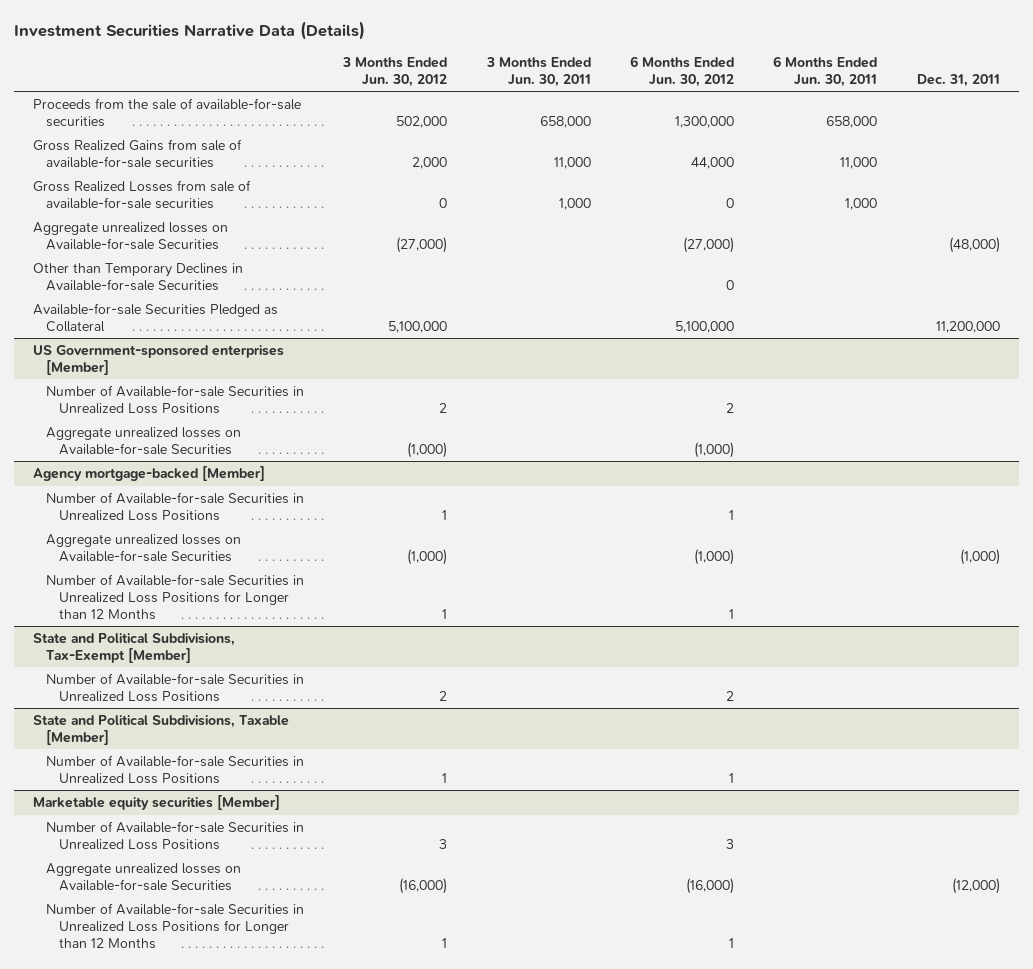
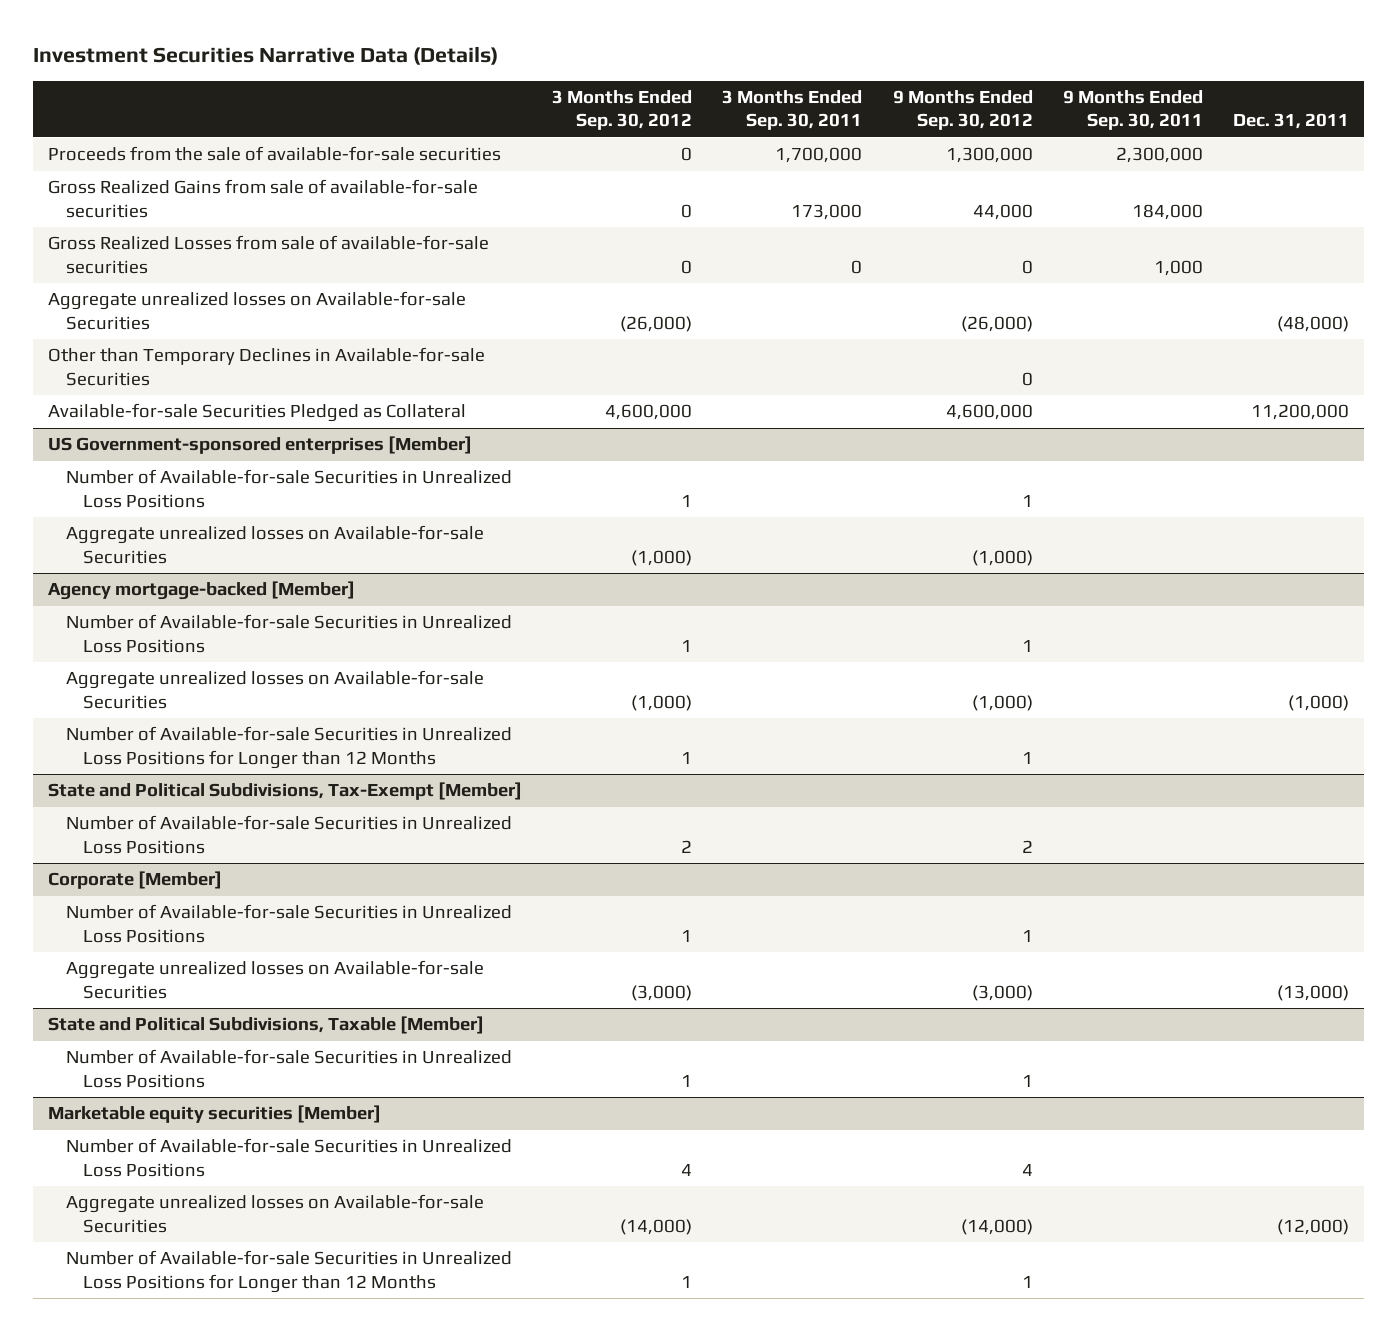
[342,56,448,87] 3 Months Ended Jun. 30, 2012 -> none
[485,56,591,87] 3 Months Ended Jun. 30, 2011 -> none
[630,55,735,87] 6 Months Ended Jun. 30, 2012 -> none
[773,55,878,87] 6 Months Ended Jun. 30, 2011 -> none
none -> [552,90,693,131] 3 Months Ended Sep. 30, 2012
none -> [722,90,863,131] 3 Months Ended Sep. 30, 2011
none -> [892,90,1033,131] 9 Months Ended Sep. 30, 2012
none -> [1062,90,1203,131] 9 Months Ended Sep. 30, 2011
none -> [48,871,223,890] Corporate [Member]
none -> [65,904,512,943] Number of Available-for-sale Securities in Unrealized Loss Positions
none -> [65,960,484,999] Aggregate unrealized losses on Available-for-sale Securities

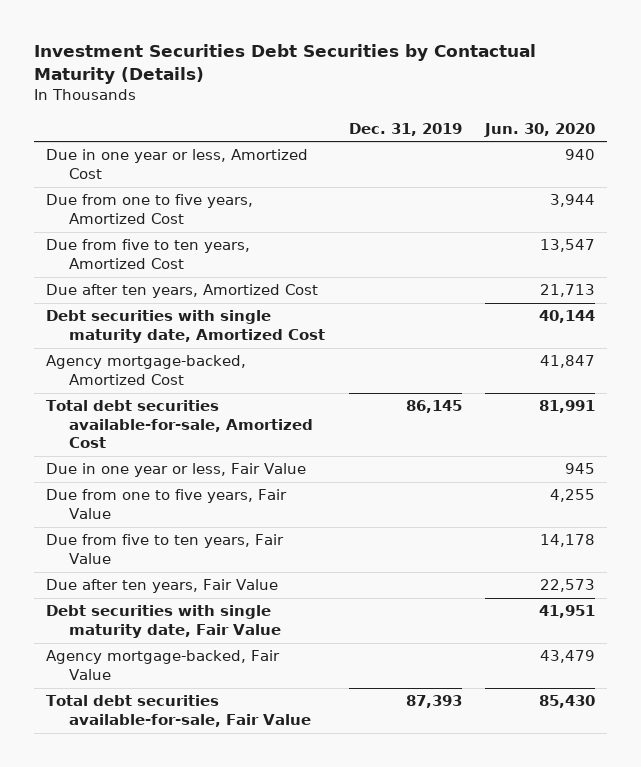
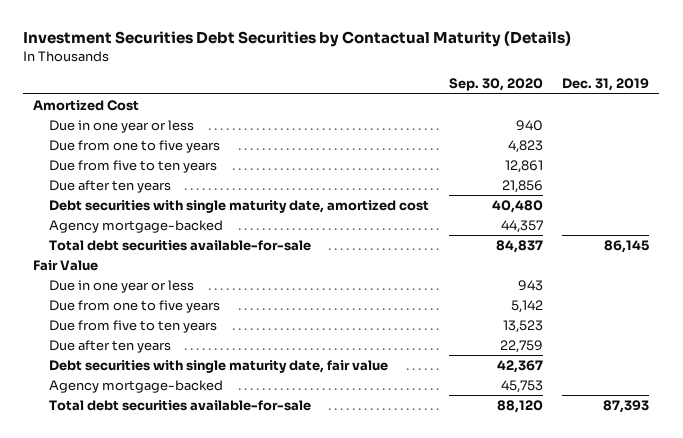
[484,122,596,137] Jun. 30, 2020 -> none
none -> [448,78,543,92] Sep. 30, 2020
none -> [33,99,140,111] Amortized Cost
[46,149,309,179] Due in one year or less, Amortized Cost -> [48,119,194,133] Due in one year or less
[46,194,254,224] Due from one to five years, Amortized Cost -> [48,139,220,153] Due from one to five years
[46,239,251,269] Due from five to ten years, Amortized Cost -> [48,159,217,173] Due from five to ten years
[46,284,319,299] Due after ten years, Amortized Cost -> [48,179,171,193] Due after ten years
[46,310,326,343] Debt securities with single maturity date, Amortized Cost -> [48,199,429,213] Debt securities with single maturity date, amortized cost
[46,355,247,385] Agency mortgage-backed, Amortized Cost -> [48,219,223,233] Agency mortgage-backed
[46,400,314,449] Total debt securities available-for-sale, Amortized Cost -> [48,239,311,251] Total debt securities available-for-sale
none -> [33,259,99,271] Fair Value
[46,463,307,478] Due in one year or less, Fair Value -> [48,279,194,293] Due in one year or less
[46,489,288,519] Due from one to five years, Fair Value -> [48,299,220,313] Due from one to five years
[46,534,285,564] Due from five to ten years, Fair Value -> [48,319,217,333] Due from five to ten years
[46,579,279,594] Due after ten years, Fair Value -> [48,339,171,353] Due after ten years
[46,605,282,638] Debt securities with single maturity date, Fair Value -> [48,359,388,373] Debt securities with single maturity date, fair value
[46,650,281,680] Agency mortgage-backed, Fair Value -> [48,379,223,393] Agency mortgage-backed
[46,695,312,727] Total debt securities available-for-sale, Fair Value -> [48,399,311,411] Total debt securities available-for-sale

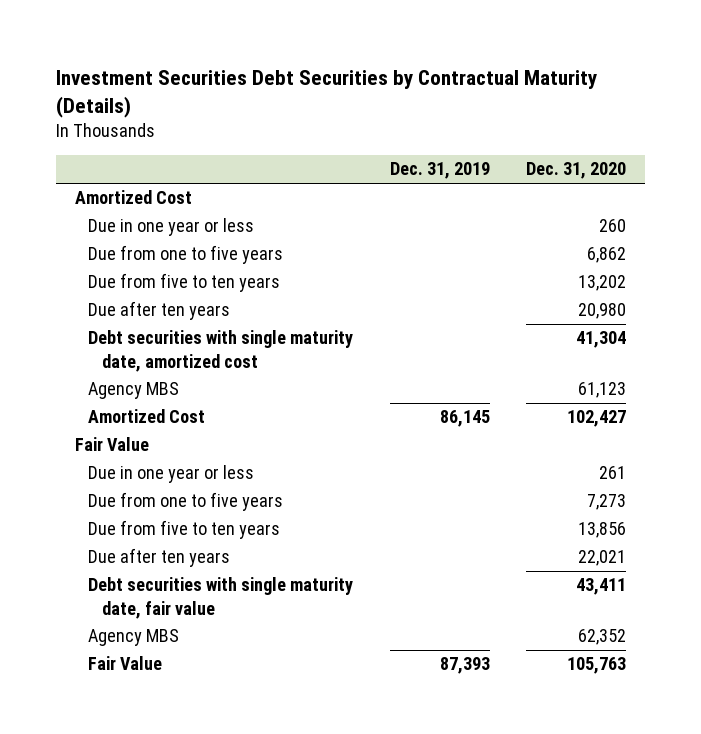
[23,31,572,48] Investment Securities Debt Securities by Contactual Maturity (Details) -> [56,69,598,118] Investment Securities Debt Securities by Contractual Maturity (Details)
[448,78,543,92] Sep. 30, 2020 -> none
none -> [526,162,627,180] Dec. 31, 2020
[48,219,223,233] Agency mortgage-backed -> [88,382,180,400] Agency MBS
[48,239,311,251] Total debt securities available-for-sale -> [88,409,206,424] Amortized Cost
[48,379,223,393] Agency mortgage-backed -> [88,629,180,647] Agency MBS
[48,399,311,411] Total debt securities available-for-sale -> [88,656,163,671] Fair Value

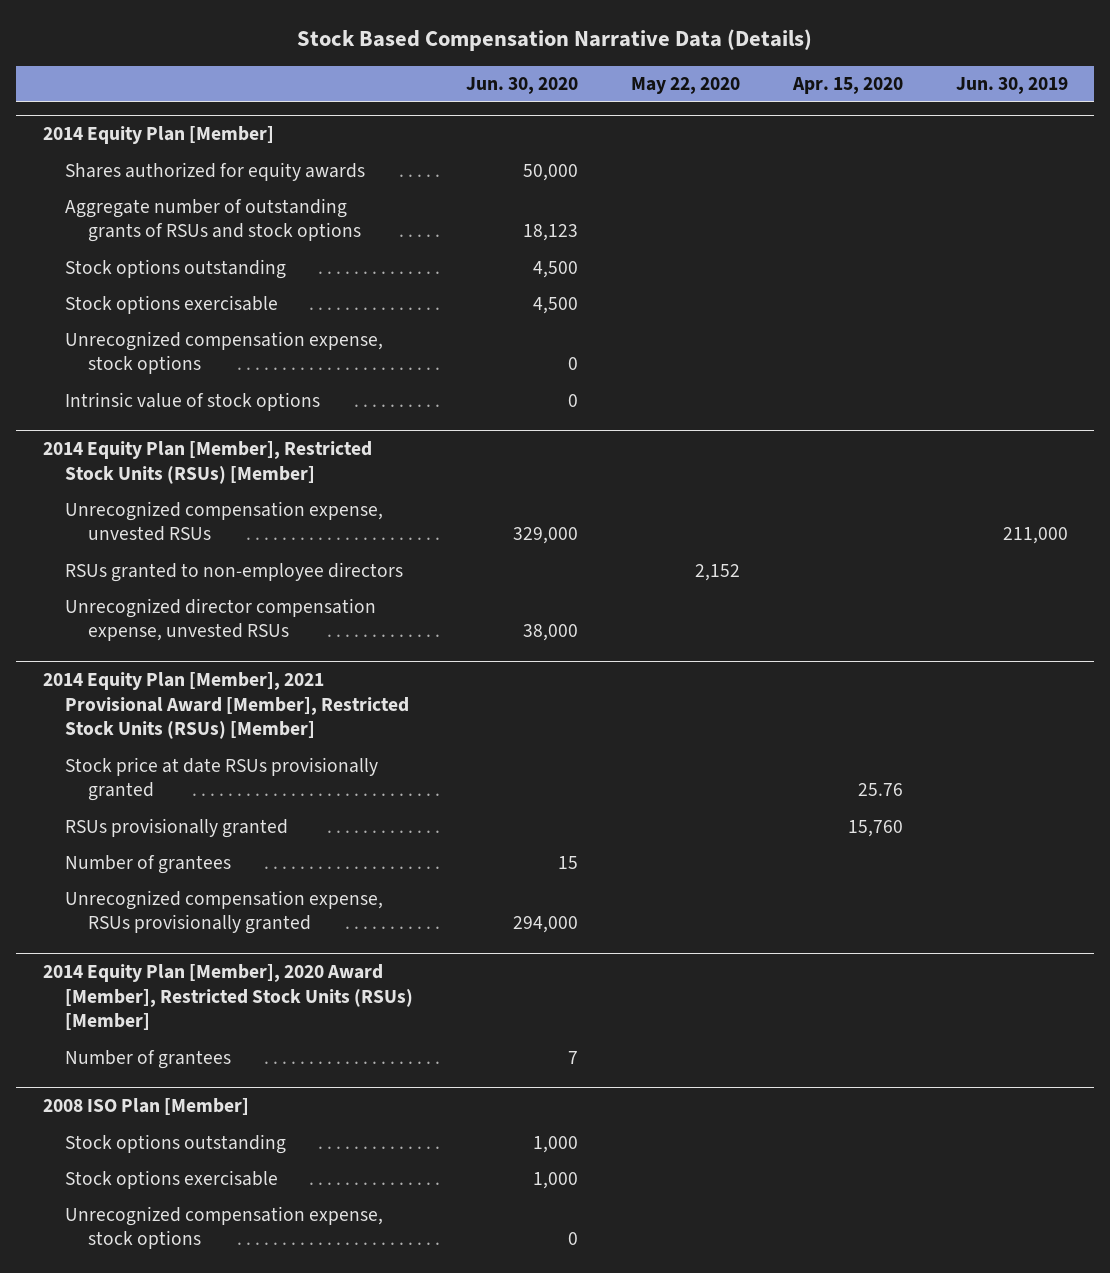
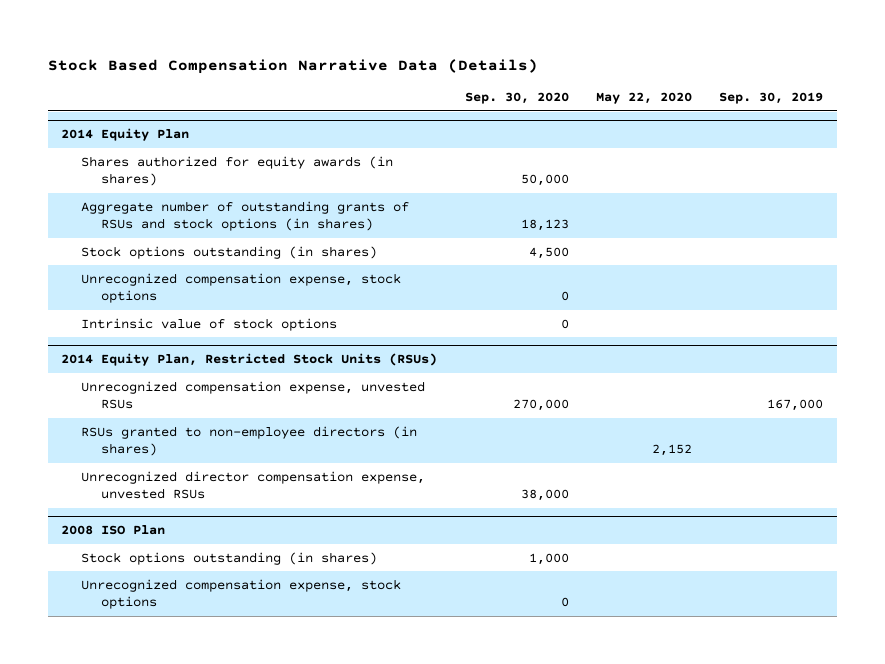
[466,77,579,95] Jun. 30, 2020 -> none
[791,77,903,95] Apr. 15, 2020 -> none
[955,77,1068,95] Jun. 30, 2019 -> none
none -> [464,92,569,105] Sep. 30, 2020
none -> [719,92,824,105] Sep. 30, 2019
[65,294,279,314] Stock options exercisable -> none
[42,125,274,144] 2014 Equity Plan [Member] -> [61,128,190,142] 2014 Equity Plan
[65,161,366,181] Shares authorized for equity awards -> [81,155,394,187] Shares authorized for equity awards (in shares)
[65,197,361,243] Aggregate number of outstanding grants of RSUs and stock options -> [81,200,410,232] Aggregate number of outstanding grants of RSUs and stock options (in shares)
[65,258,287,279] Stock options outstanding -> [81,245,378,259] Stock options outstanding (in shares)
[42,440,372,484] 2014 Equity Plan [Member], Restricted Stock Units (RSUs) [Member] -> [61,353,438,367] 2014 Equity Plan, Restricted Stock Units (RSUs)
[65,561,404,582] RSUs granted to non-employee directors -> [81,425,418,457] RSUs granted to non-employee directors (in shares)
[42,671,410,740] 2014 Equity Plan [Member], 2021 Provisional Award [Member], Restricted Stock Units (RSUs) [Member] -> none
[65,756,379,802] Stock price at date RSUs provisionally granted -> none
[65,817,289,838] RSUs provisionally granted -> none
[65,854,232,874] Number of grantees -> none
[65,889,384,935] Unrecognized compensation expense, RSUs provisionally granted -> none
[42,963,414,1031] 2014 Equity Plan [Member], 2020 Award [Member], Restricted Stock Units (RSUs) [Member] -> none
[65,1049,232,1069] Number of grantees -> none
[65,1169,279,1189] Stock options exercisable -> none
[42,1097,249,1115] 2008 ISO Plan [Member] -> [61,525,166,536] 2008 ISO Plan
[65,1133,287,1154] Stock options outstanding -> [81,551,378,565] Stock options outstanding (in shares)

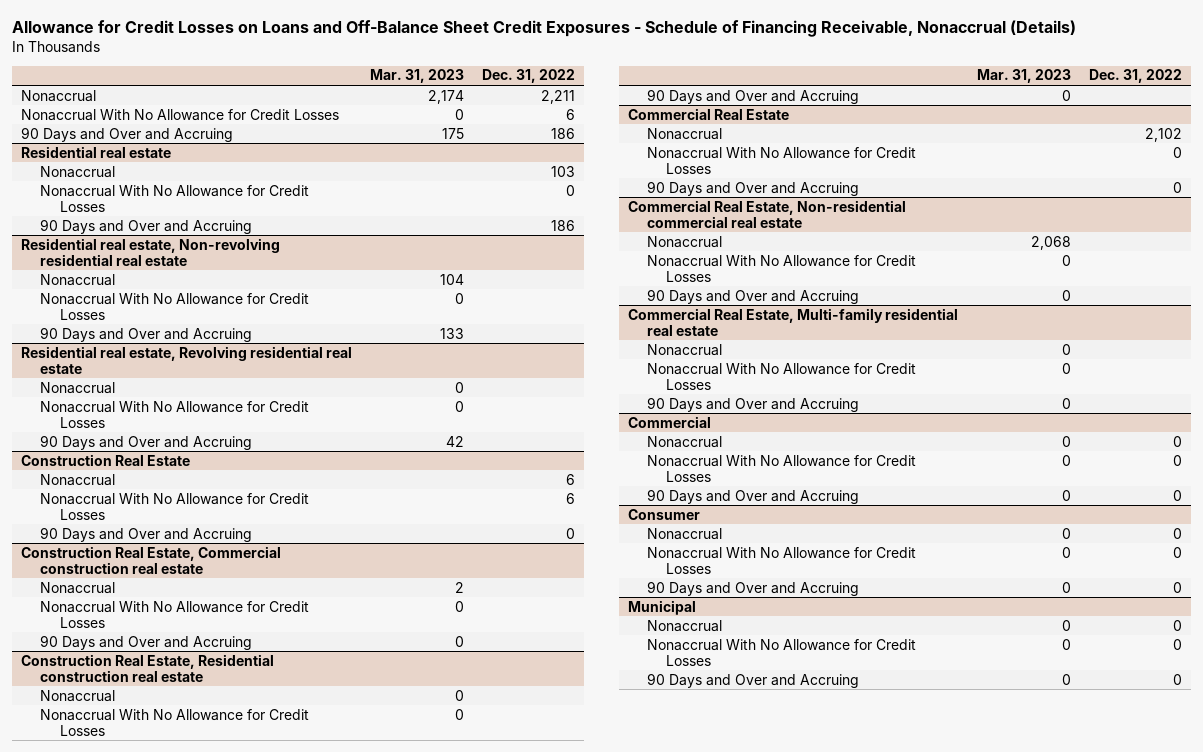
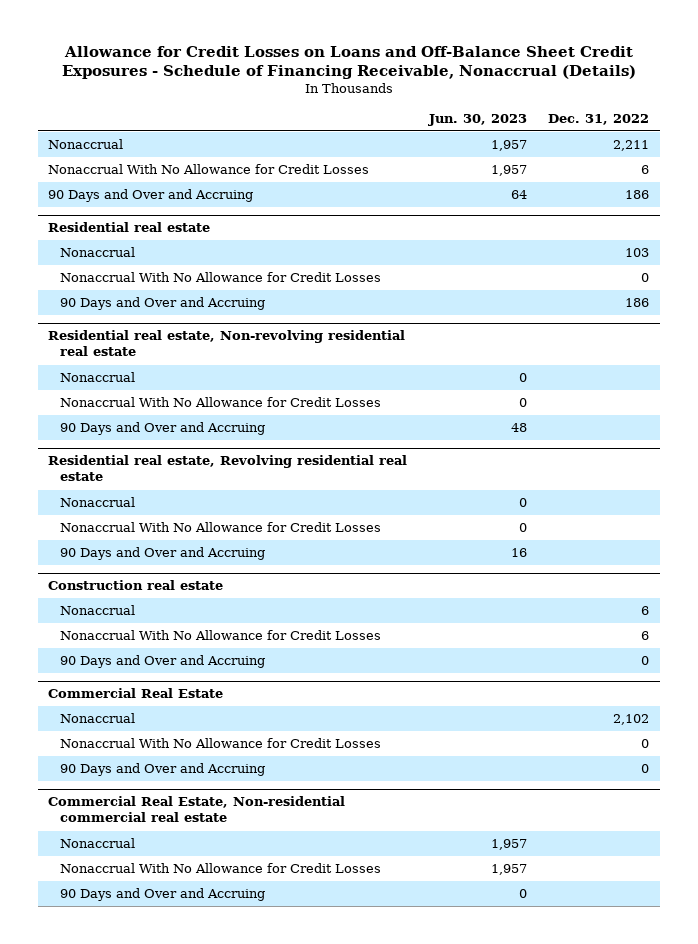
[370,69,465,84] Mar. 31, 2023 -> none
none -> [427,113,527,126] Jun. 30, 2023
[21,453,191,466] Construction Real Estate -> [48,580,224,591] Construction real estate
[21,545,282,574] Construction Real Estate, Commercial construction real estate -> none
[40,581,116,594] Nonaccrual -> none
[40,600,310,628] Nonaccrual With No Allowance for Credit Losses -> none
[40,634,253,650] 90 Days and Over and Accruing -> none
[21,653,275,682] Construction Real Estate, Residential construction real estate -> none
[40,689,116,702] Nonaccrual -> none
[40,708,310,736] Nonaccrual With No Allowance for Credit Losses -> none
[647,88,860,104] 90 Days and Over and Accruing -> none
[627,307,958,336] Commercial Real Estate, Multi-family residential real estate -> none
[647,343,723,356] Nonaccrual -> none
[647,362,917,390] Nonaccrual With No Allowance for Credit Losses -> none
[647,396,860,412] 90 Days and Over and Accruing -> none
[627,415,711,428] Commercial -> none
[647,435,723,448] Nonaccrual -> none
[647,454,917,482] Nonaccrual With No Allowance for Credit Losses -> none
[647,488,860,504] 90 Days and Over and Accruing -> none
[627,508,700,520] Consumer -> none
[647,527,723,540] Nonaccrual -> none
[647,546,917,574] Nonaccrual With No Allowance for Credit Losses -> none
[647,580,860,596] 90 Days and Over and Accruing -> none
[627,599,696,615] Municipal -> none
[647,619,723,632] Nonaccrual -> none
[647,638,917,666] Nonaccrual With No Allowance for Credit Losses -> none
[647,672,860,688] 90 Days and Over and Accruing -> none

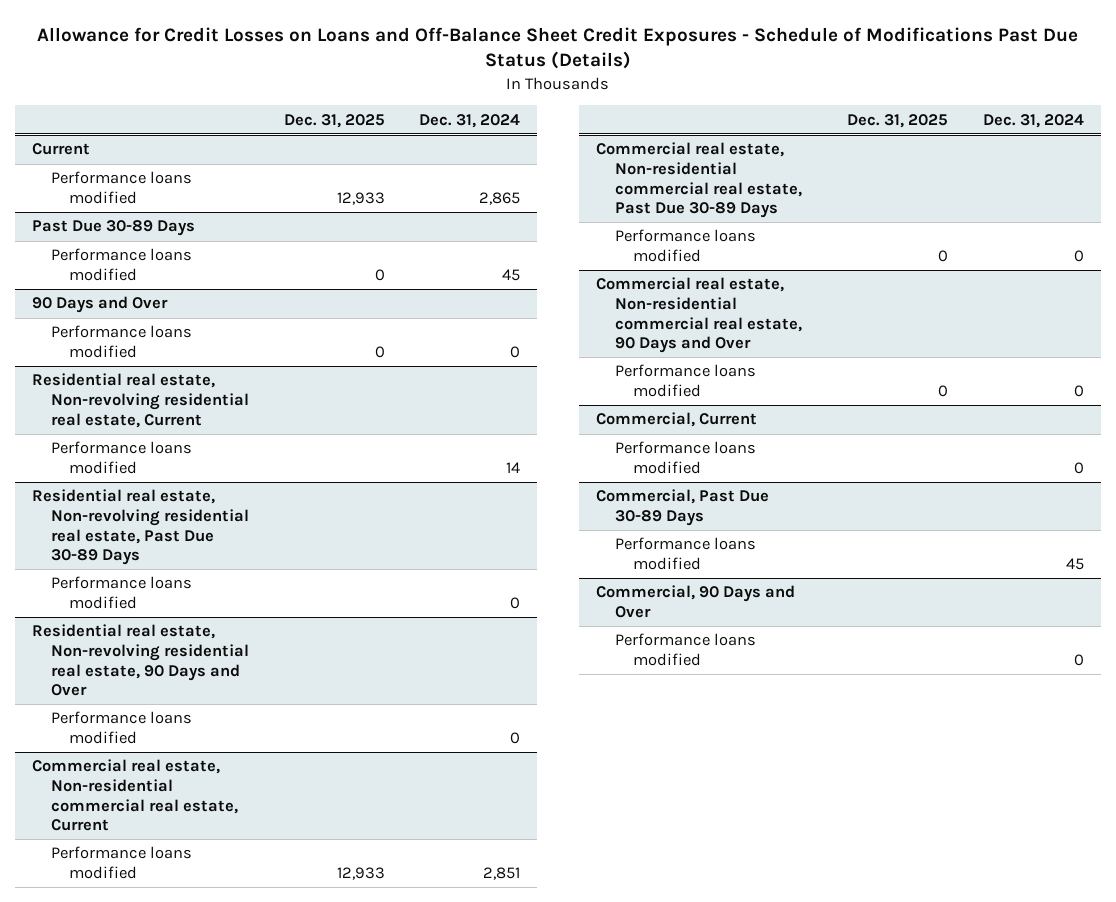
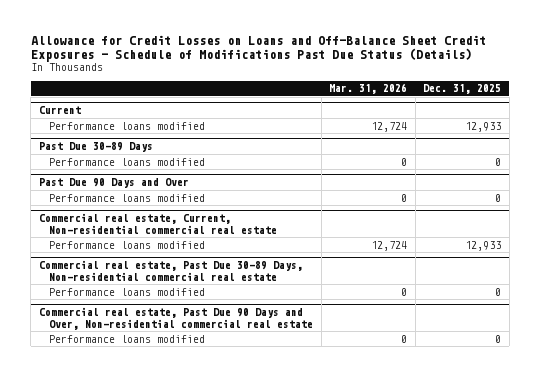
[419,113,521,128] Dec. 31, 2024 -> none
none -> [329,83,408,95] Mar. 31, 2026
[32,296,169,314] 90 Days and Over -> [38,178,189,189] Past Due 90 Days and Over
[32,373,249,428] Residential real estate, Non-revolving residential real estate, Current -> none
[50,441,192,475] Performance loans modified -> none
[32,489,249,566] Residential real estate, Non-revolving residential real estate, Past Due 30-89 Days -> none
[50,576,192,610] Performance loans modified -> none
[32,624,249,697] Residential real estate, Non-revolving residential real estate, 90 Days and Over -> none
[50,711,192,745] Performance loans modified -> none
[32,759,238,832] Commercial real estate, Non-residential commercial real estate, Current -> [38,213,277,234] Commercial real estate, Current, Non-residential commercial real estate
[596,142,802,219] Commercial real estate, Non-residential commercial real estate, Past Due 30-89 Days -> [38,260,303,281] Commercial real estate, Past Due 30-89 Days, Non-residential commercial real estate
[596,277,802,354] Commercial real estate, Non-residential commercial real estate, 90 Days and Over -> [38,307,313,330] Commercial real estate, Past Due 90 Days and Over, Non-residential commercial real estate
[596,412,758,428] Commercial, Current -> none
[614,441,756,475] Performance loans modified -> none
[596,489,770,527] Commercial, Past Due 30-89 Days -> none
[614,537,756,571] Performance loans modified -> none
[596,585,796,619] Commercial, 90 Days and Over -> none
[614,633,756,667] Performance loans modified -> none

